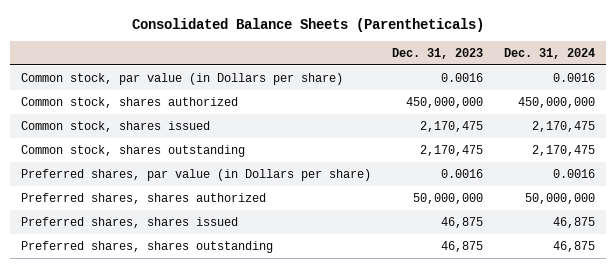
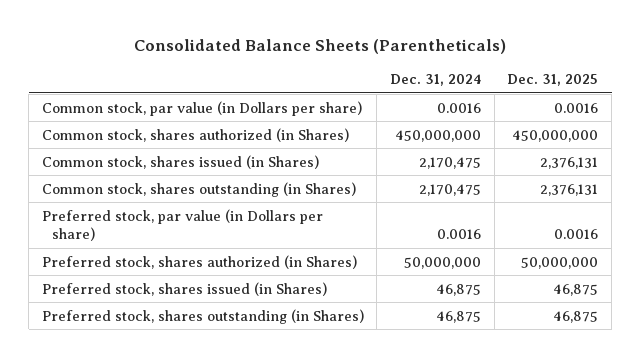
[391,48,483,60] Dec. 31, 2023 -> none
none -> [507,74,599,87] Dec. 31, 2025
[20,96,238,108] Common stock, shares authorized -> [41,127,349,142] Common stock, shares authorized (in Shares)
[20,120,210,132] Common stock, shares issued -> [41,154,319,169] Common stock, shares issued (in Shares)
[20,144,245,157] Common stock, shares outstanding -> [41,181,356,197] Common stock, shares outstanding (in Shares)
[20,168,371,181] Preferred shares, par value (in Dollars per share) -> [41,208,323,242] Preferred stock, par value (in Dollars per share)
[20,192,266,204] Preferred shares, shares authorized -> [41,254,357,269] Preferred stock, shares authorized (in Shares)
[20,216,238,228] Preferred shares, shares issued -> [41,281,327,296] Preferred stock, shares issued (in Shares)
[20,240,273,253] Preferred shares, shares outstanding -> [41,308,364,324] Preferred stock, shares outstanding (in Shares)

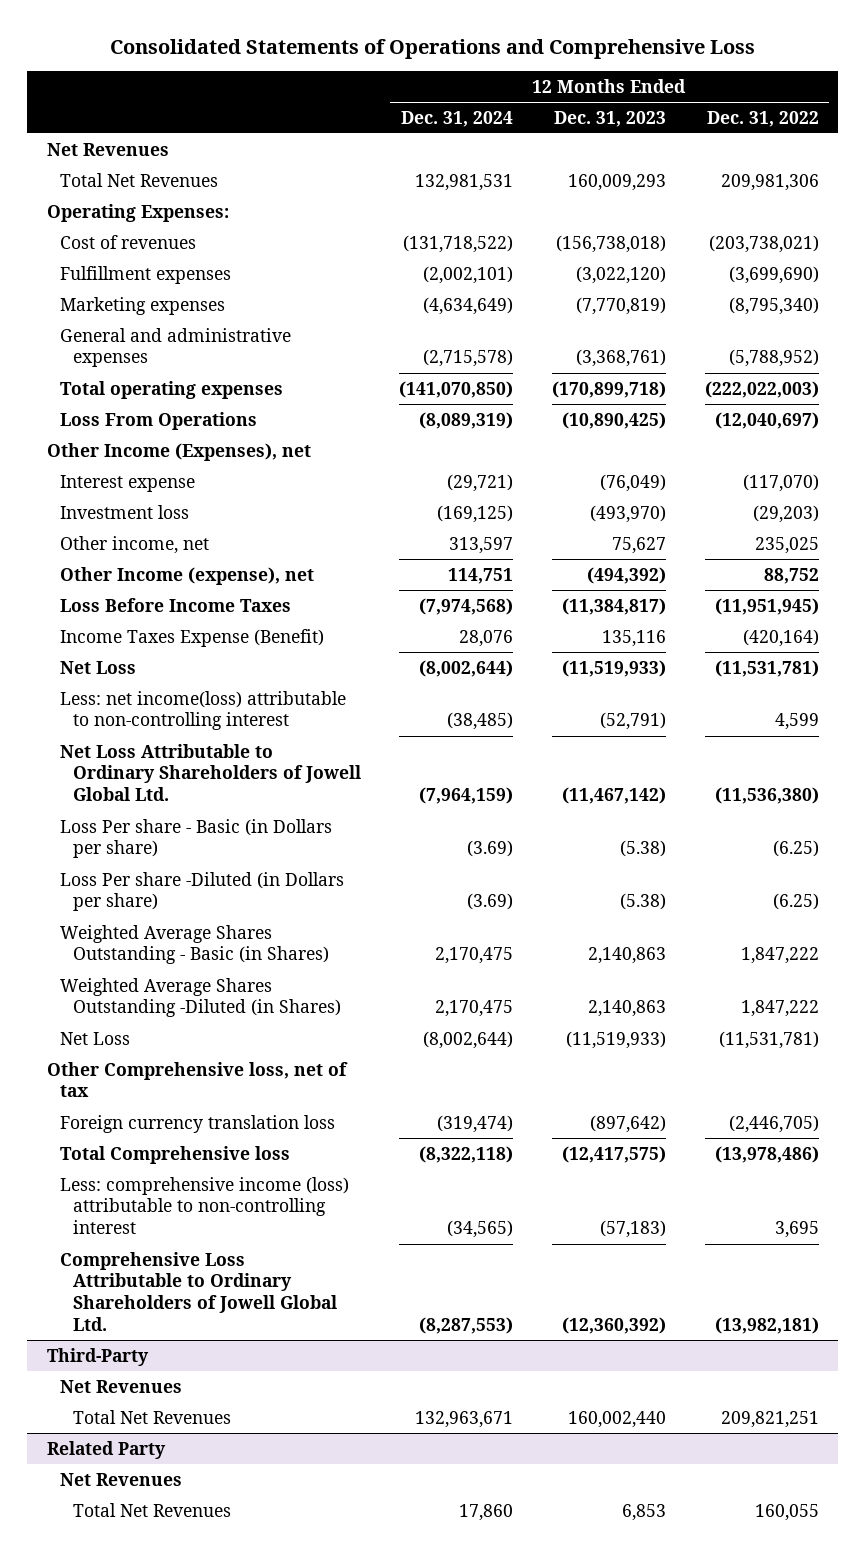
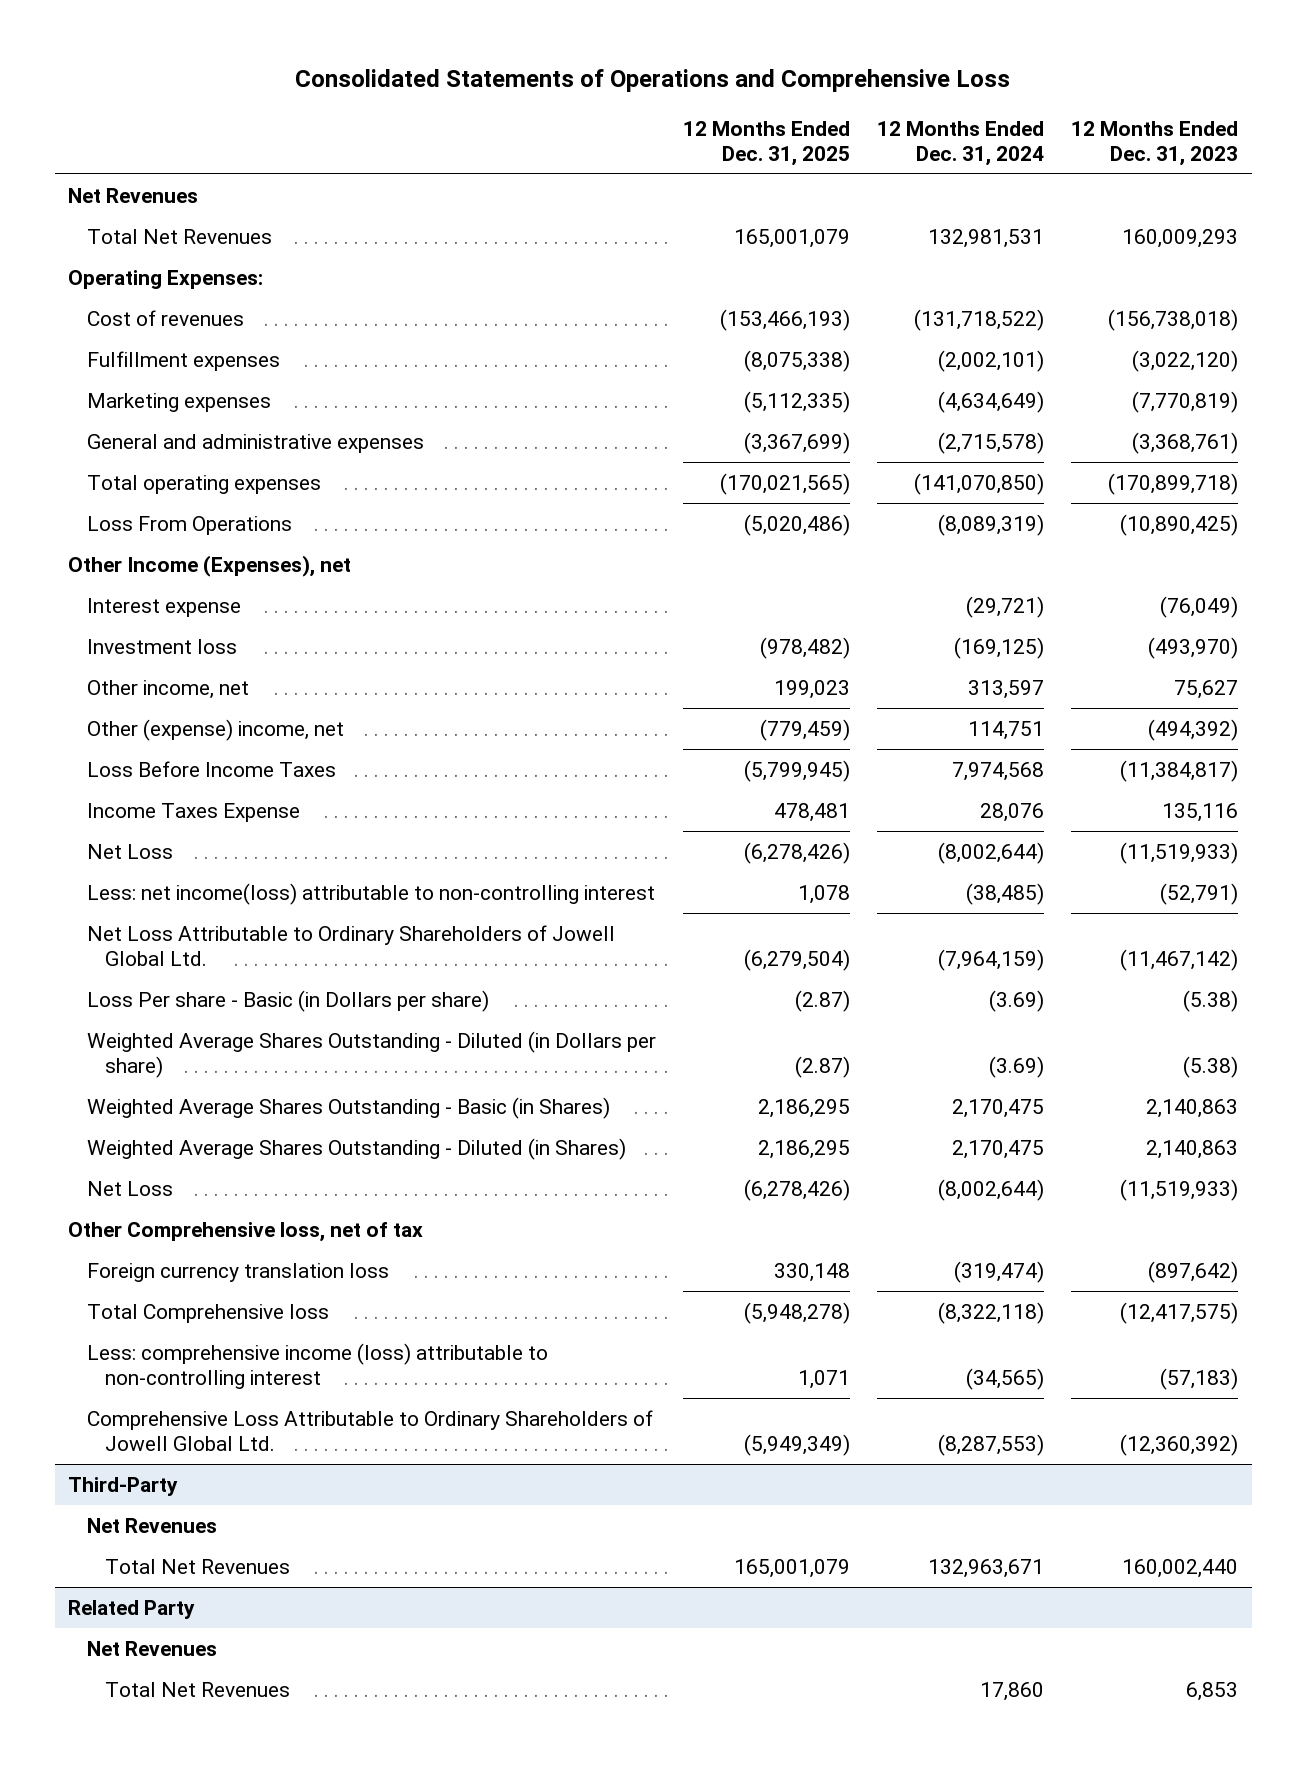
[706,110,819,127] Dec. 31, 2022 -> none
none -> [682,121,850,166] 12 Months Ended Dec. 31, 2025
[59,566,314,585] Other Income (expense), net -> [86,718,344,741] Other (expense) income, net
[419,597,514,615] (7,974,568) -> [951,761,1044,781] 7,974,568
[59,628,324,647] Income Taxes Expense (Benefit) -> [86,802,300,822] Income Taxes Expense
[59,871,344,912] Loss Per share -Diluted (in Dollars per share) -> [86,1030,656,1078] Weighted Average Shares Outstanding - Diluted (in Dollars per share)
[59,977,341,1018] Weighted Average Shares Outstanding -Diluted (in Shares) -> [86,1137,626,1160] Weighted Average Shares Outstanding - Diluted (in Shares)

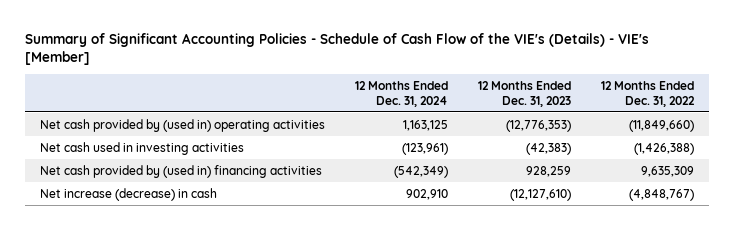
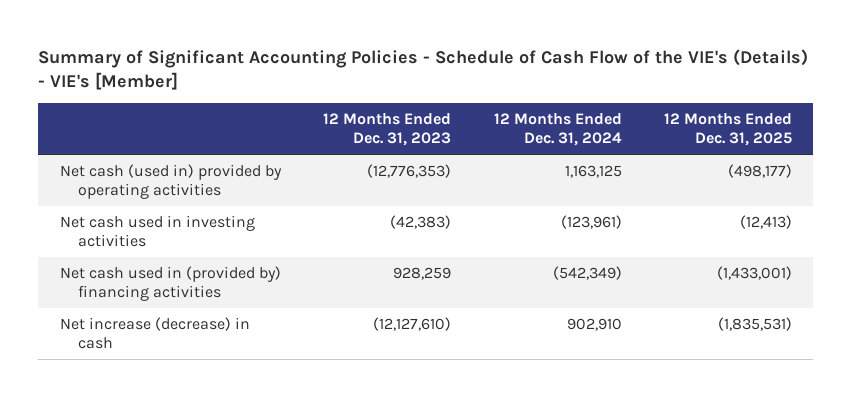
[600,80,695,107] 12 Months Ended Dec. 31, 2022 -> none
none -> [664,112,793,147] 12 Months Ended Dec. 31, 2025
[40,118,326,132] Net cash provided by (used in) operating activities -> [59,163,282,200] Net cash (used in) provided by operating activities
[40,164,323,178] Net cash provided by (used in) financing activities -> [59,265,281,302] Net cash used in (provided by) financing activities

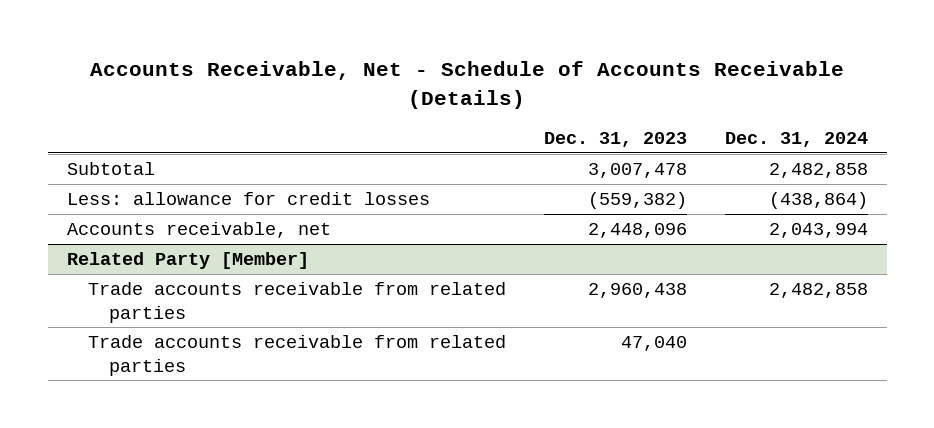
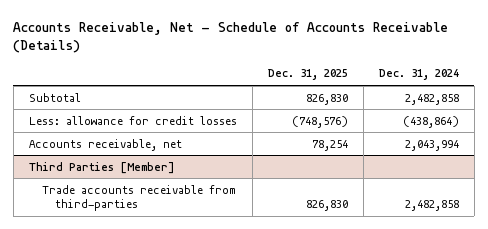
[543,132,687,148] Dec. 31, 2023 -> none
none -> [267,69,348,81] Dec. 31, 2025
[87,334,506,376] Trade accounts receivable from related parties -> none
[66,251,309,269] Related Party [Member] -> [28,161,175,174] Third Parties [Member]
[87,281,506,323] Trade accounts receivable from related parties -> [41,184,236,212] Trade accounts receivable from third-parties

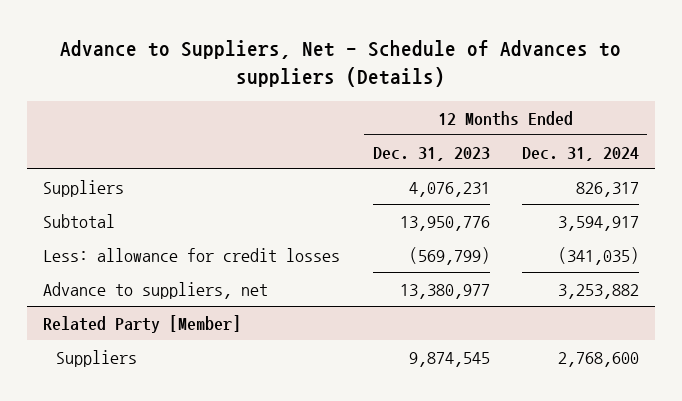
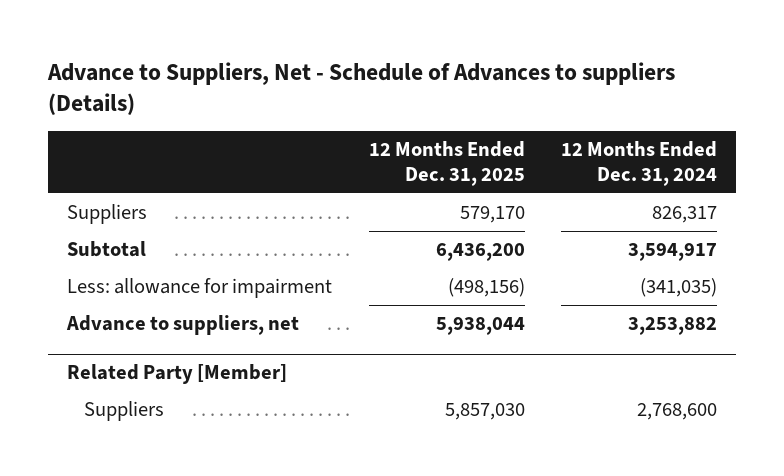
[372,146,490,161] Dec. 31, 2023 -> none
none -> [368,141,525,187] 12 Months Ended Dec. 31, 2025
[43,247,341,262] Less: allowance for credit losses -> [66,277,332,298] Less: allowance for impairment

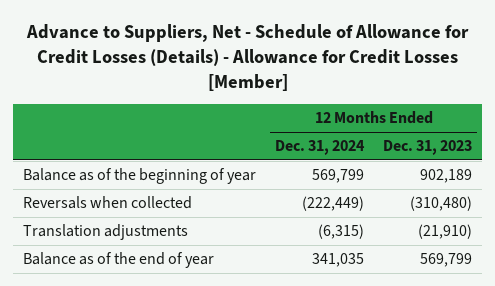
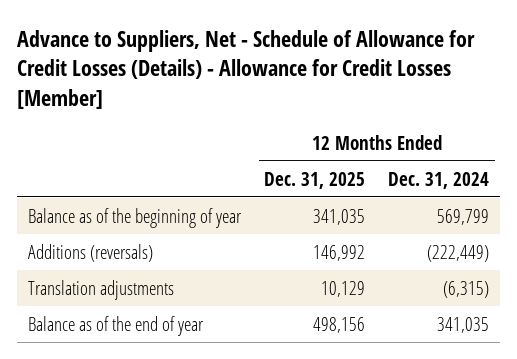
[383,140,473,156] Dec. 31, 2023 -> none
none -> [264,171,366,189] Dec. 31, 2025
[22,196,192,210] Reversals when collected -> [28,243,154,262] Additions (reversals)

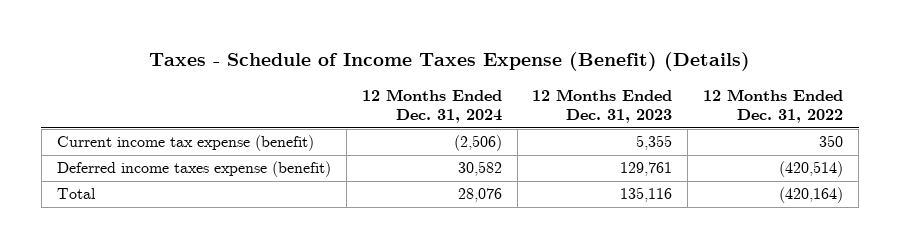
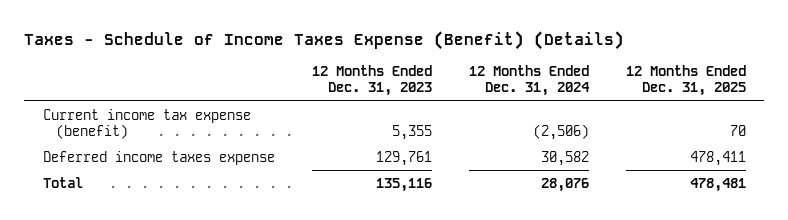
[703,88,844,124] 12 Months Ended Dec. 31, 2022 -> none
none -> [625,65,746,97] 12 Months Ended Dec. 31, 2025
[56,161,331,178] Deferred income taxes expense (benefit) -> [42,150,275,165] Deferred income taxes expense

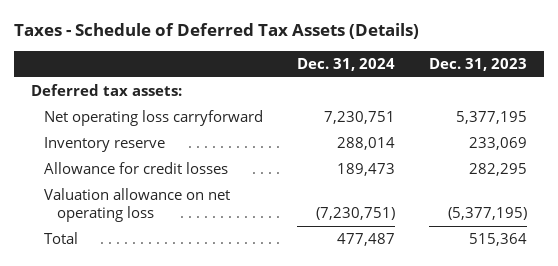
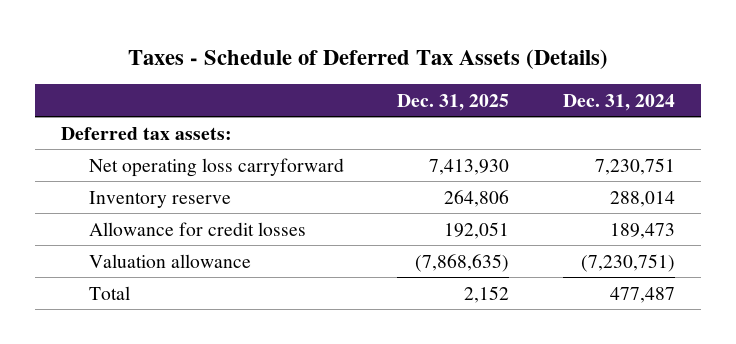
[428,57,527,71] Dec. 31, 2023 -> none
none -> [397,93,510,111] Dec. 31, 2025
[43,188,230,222] Valuation allowance on net operating loss -> [89,253,252,268] Valuation allowance

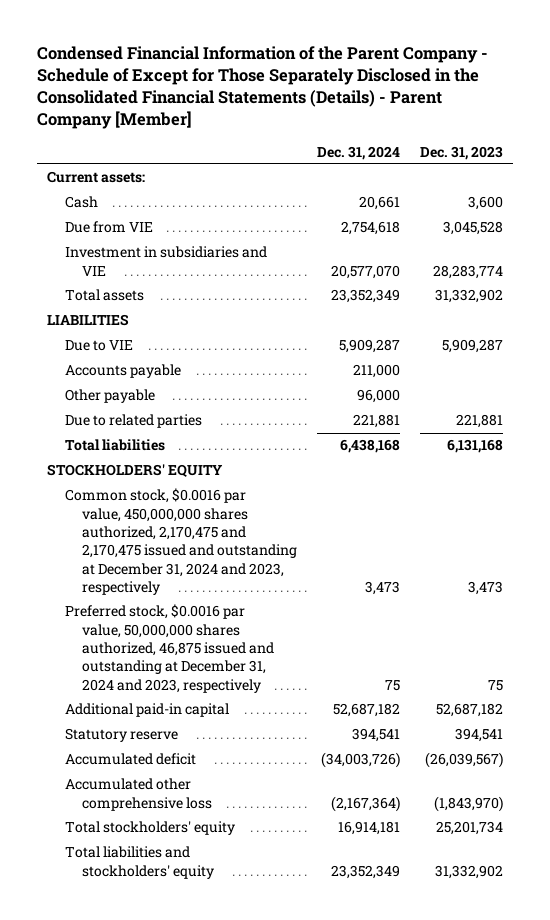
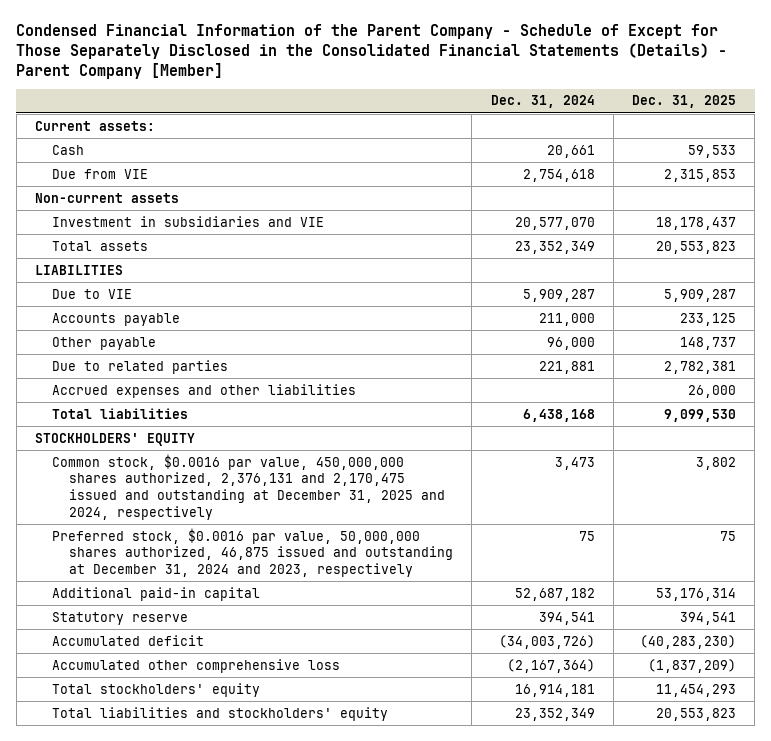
[419,145,503,160] Dec. 31, 2023 -> none
none -> [631,95,736,109] Dec. 31, 2025
none -> [34,192,179,203] Non-current assets
none -> [51,383,356,398] Accrued expenses and other liabilities
[64,488,298,596] Common stock, $0.0016 par value, 450,000,000 shares authorized, 2,170,475 and 2,170,475 issued and outstanding at December 31, 2024 and 2023, respectively -> [51,453,446,520] Common stock, $0.0016 par value, 450,000,000 shares authorized, 2,376,131 and 2,170,475 issued and outstanding at December 31, 2025 and 2024, respectively

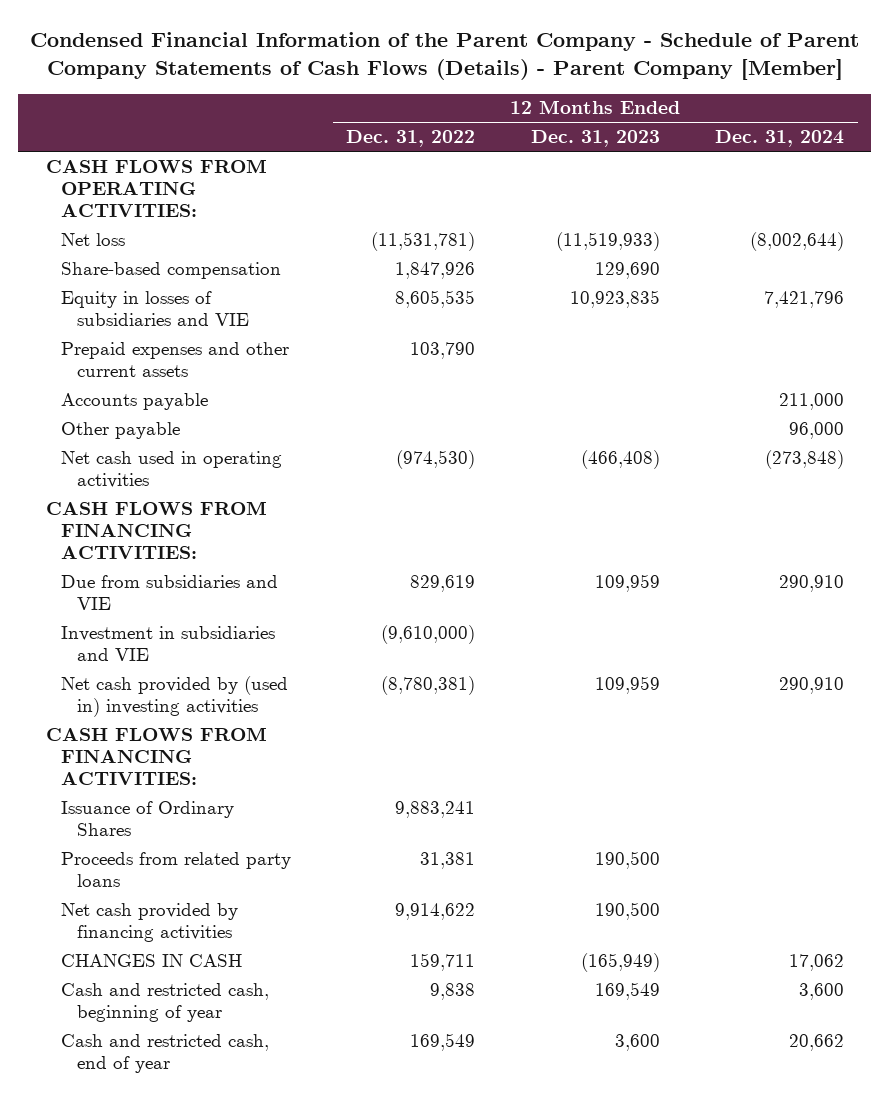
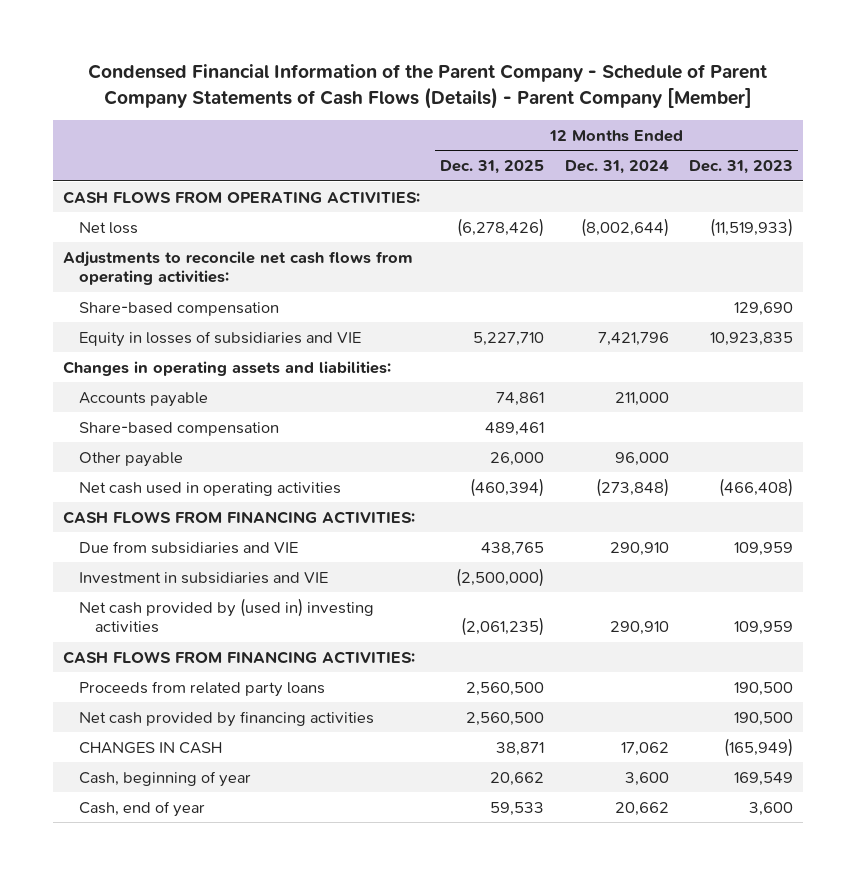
[346,130,476,148] Dec. 31, 2022 -> none
none -> [440,160,545,175] Dec. 31, 2025
none -> [62,250,413,286] Adjustments to reconcile net cash flows from operating activities:
[61,341,290,377] Prepaid expenses and other current assets -> none
none -> [62,360,391,376] Changes in operating assets and liabilities:
none -> [78,421,279,436] Share-based compensation
[61,800,235,836] Issuance of Ordinary Shares -> none
[61,982,270,1022] Cash and restricted cash, beginning of year -> [78,770,251,787] Cash, beginning of year
[61,1033,270,1073] Cash and restricted cash, end of year -> [78,800,205,817] Cash, end of year

